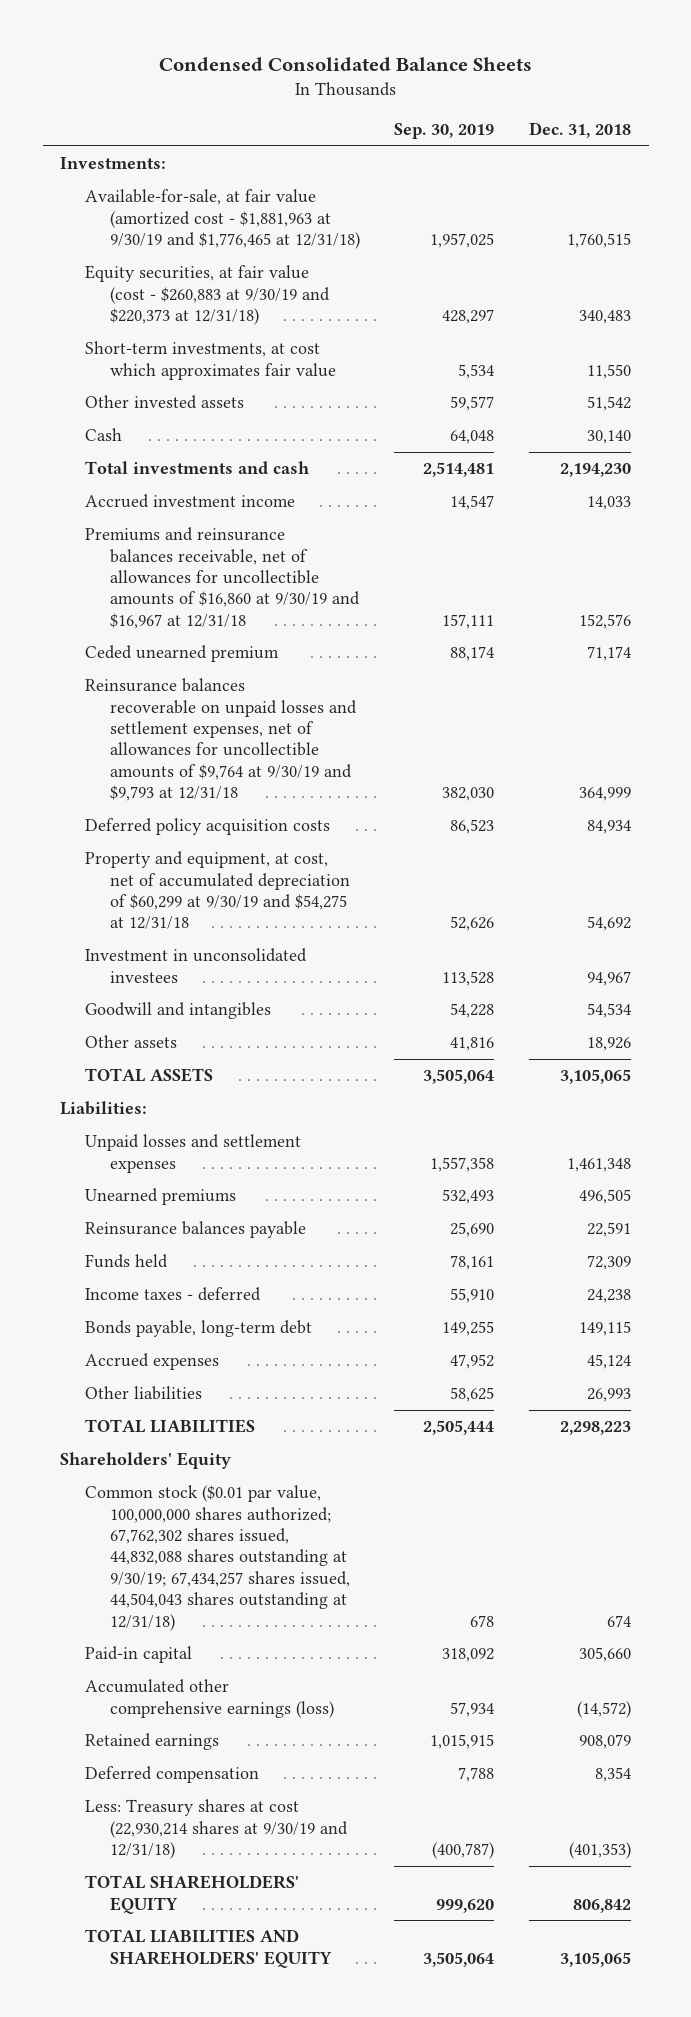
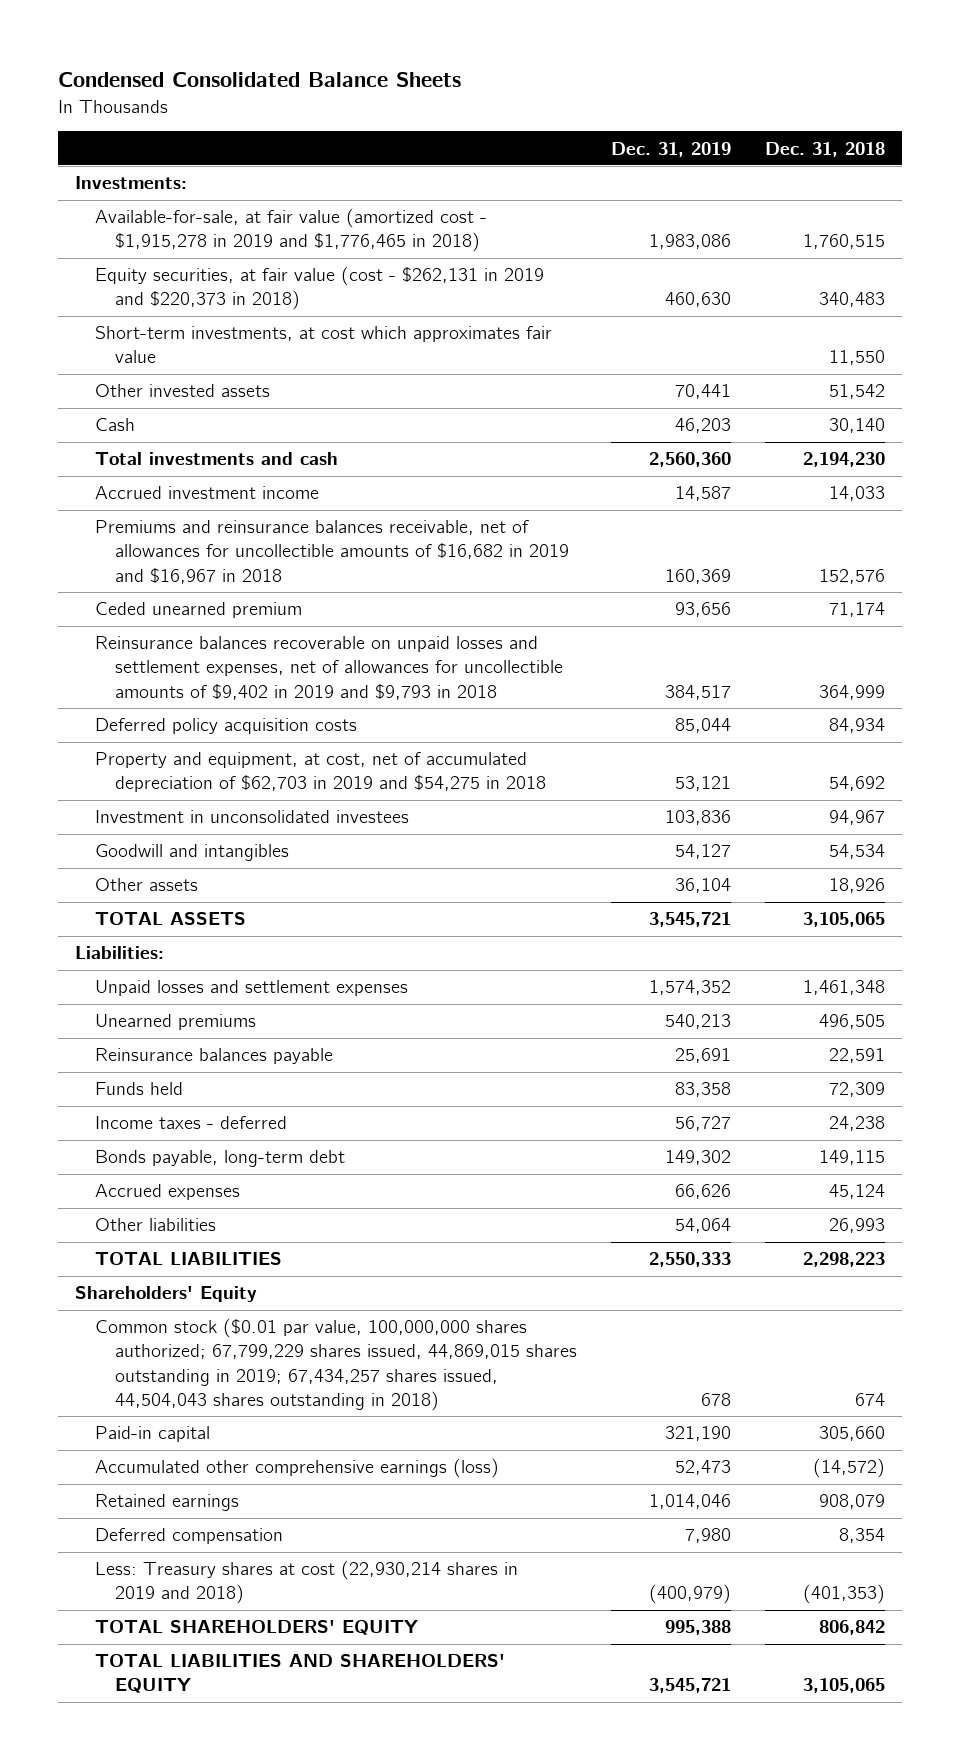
[394,123,495,140] Sep. 30, 2019 -> none
none -> [610,141,731,157] Dec. 31, 2019
[84,189,360,250] Available-for-sale, at fair value (amortized cost - $1,881,963 at 9/30/19 and $1,776,465 at 12/31/18) -> [94,208,487,253] Available-for-sale, at fair value (amortized cost - $1,915,278 in 2019 and $1,776,465 in 2018)
[84,265,330,326] Equity securities, at fair value (cost - $260,883 at 9/30/19 and $220,373 at 12/31/18) -> [94,266,544,311] Equity securities, at fair value (cost - $262,131 in 2019 and $220,373 in 2018)
[84,527,360,629] Premiums and reinsurance balances receivable, net of allowances for uncollectible amounts of $16,860 at 9/30/19 and $16,967 at 12/31/18 -> [94,520,569,584] Premiums and reinsurance balances receivable, net of allowances for uncollectible amounts of $16,682 in 2019 and $16,967 in 2018
[84,678,357,802] Reinsurance balances recoverable on unpaid losses and settlement expenses, net of allowances for uncollectible amounts of $9,764 at 9/30/19 and $9,793 at 12/31/18 -> [94,636,563,700] Reinsurance balances recoverable on unpaid losses and settlement expenses, net of allowances for uncollectible amounts of $9,402 in 2019 and $9,793 in 2018
[84,851,350,930] Property and equipment, at cost, net of accumulated depreciation of $60,299 at 9/30/19 and $54,275 at 12/31/18 -> [94,752,546,793] Property and equipment, at cost, net of accumulated depreciation of $62,703 in 2019 and $54,275 in 2018
[84,1485,350,1631] Common stock ($0.01 par value, 100,000,000 shares authorized; 67,762,302 shares issued, 44,832,088 shares outstanding at 9/30/19; 67,434,257 shares issued, 44,504,043 shares outstanding at 12/31/18) -> [94,1318,577,1411] Common stock ($0.01 par value, 100,000,000 shares authorized; 67,799,229 shares issued, 44,869,015 shares outstanding in 2019; 67,434,257 shares issued, 44,504,043 shares outstanding in 2018)
[84,1799,348,1860] Less: Treasury shares at cost (22,930,214 shares at 9/30/19 and 12/31/18) -> [94,1560,518,1605] Less: Treasury shares at cost (22,930,214 shares in 2019 and 2018)

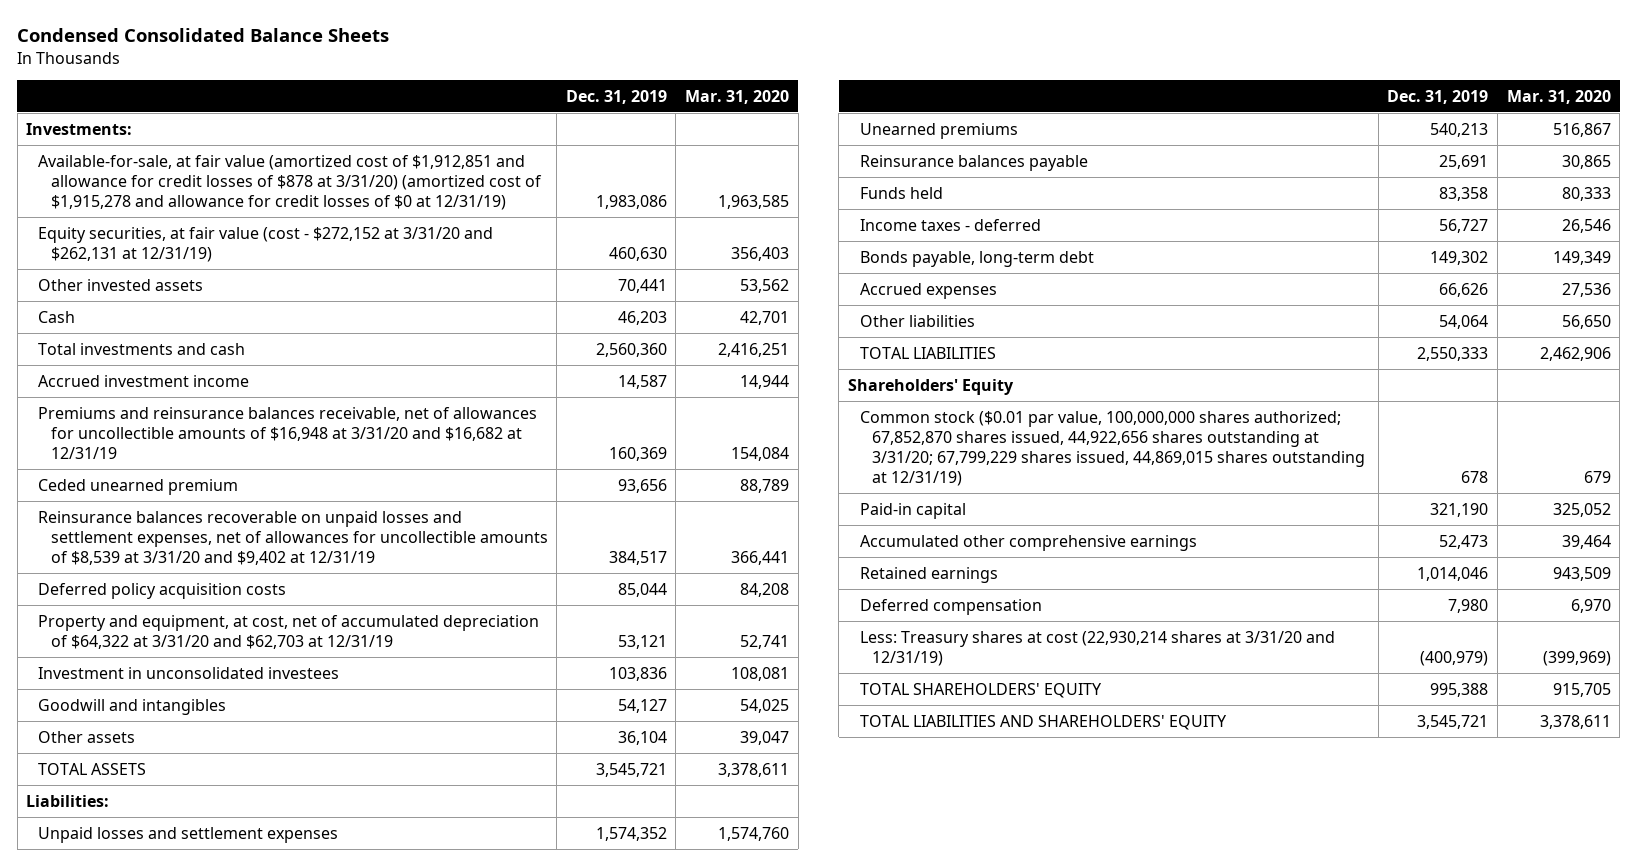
[764,141,885,157] Dec. 31, 2018 -> none
none -> [685,89,790,104] Mar. 31, 2020
[94,326,552,364] Short-term investments, at cost which approximates fair value -> none
[94,208,487,253] Available-for-sale, at fair value (amortized cost - $1,915,278 in 2019 and $1,776,465 in 2018) -> [38,154,542,210] Available-for-sale, at fair value (amortized cost of $1,912,851 and allowance for credit losses of $878 at 3/31/20) (amortized cost of $1,915,278 and allowance for credit losses of $0 at 12/31/19)
[94,266,544,311] Equity securities, at fair value (cost - $262,131 in 2019 and $220,373 in 2018) -> [38,226,494,262] Equity securities, at fair value (cost - $272,152 at 3/31/20 and $262,131 at 12/31/19)
[94,520,569,584] Premiums and reinsurance balances receivable, net of allowances for uncollectible amounts of $16,682 in 2019 and $16,967 in 2018 -> [38,406,538,459] Premiums and reinsurance balances receivable, net of allowances for uncollectible amounts of $16,948 at 3/31/20 and $16,682 at 12/31/19
[94,636,563,700] Reinsurance balances recoverable on unpaid losses and settlement expenses, net of allowances for uncollectible amounts of $9,402 in 2019 and $9,793 in 2018 -> [38,510,548,565] Reinsurance balances recoverable on unpaid losses and settlement expenses, net of allowances for uncollectible amounts of $8,539 at 3/31/20 and $9,402 at 12/31/19
[94,752,546,793] Property and equipment, at cost, net of accumulated depreciation of $62,703 in 2019 and $54,275 in 2018 -> [38,614,540,649] Property and equipment, at cost, net of accumulated depreciation of $64,322 at 3/31/20 and $62,703 at 12/31/19
[94,1318,577,1411] Common stock ($0.01 par value, 100,000,000 shares authorized; 67,799,229 shares issued, 44,869,015 shares outstanding in 2019; 67,434,257 shares issued, 44,504,043 shares outstanding in 2018) -> [859,410,1366,486] Common stock ($0.01 par value, 100,000,000 shares authorized; 67,852,870 shares issued, 44,922,656 shares outstanding at 3/31/20; 67,799,229 shares issued, 44,869,015 shares outstanding at 12/31/19)
[94,1458,499,1479] Accumulated other comprehensive earnings (loss) -> [859,534,1197,551] Accumulated other comprehensive earnings
[94,1560,518,1605] Less: Treasury shares at cost (22,930,214 shares in 2019 and 2018) -> [859,630,1335,666] Less: Treasury shares at cost (22,930,214 shares at 3/31/20 and 12/31/19)

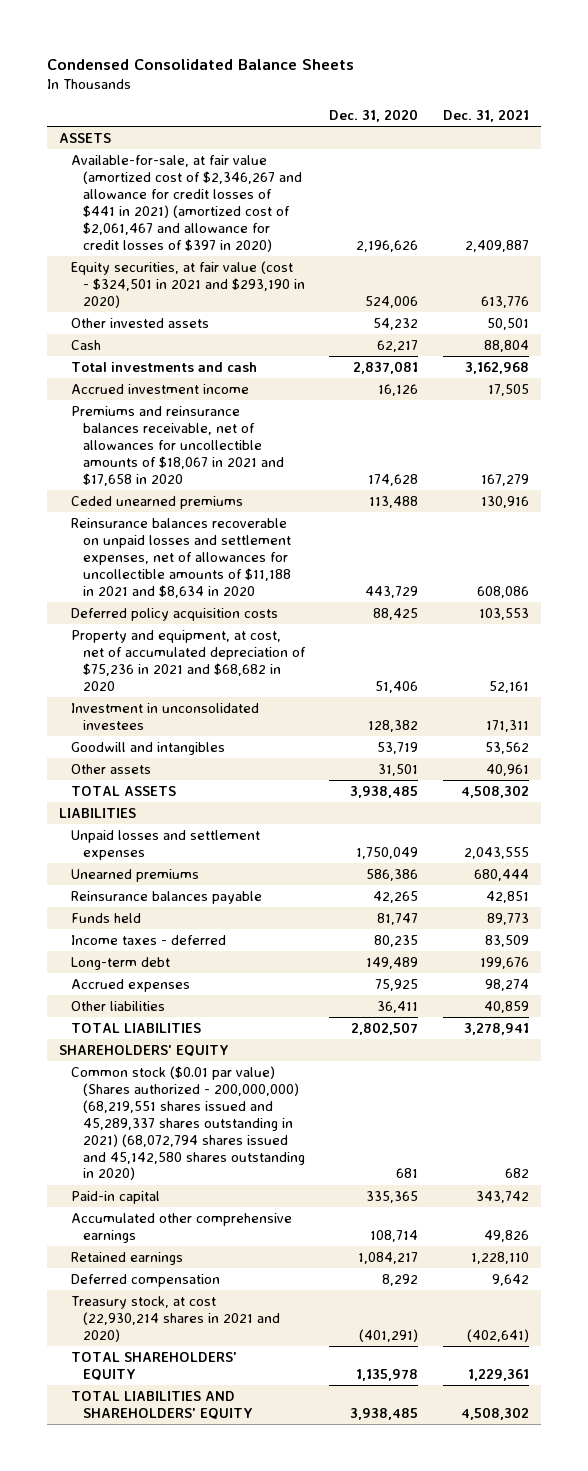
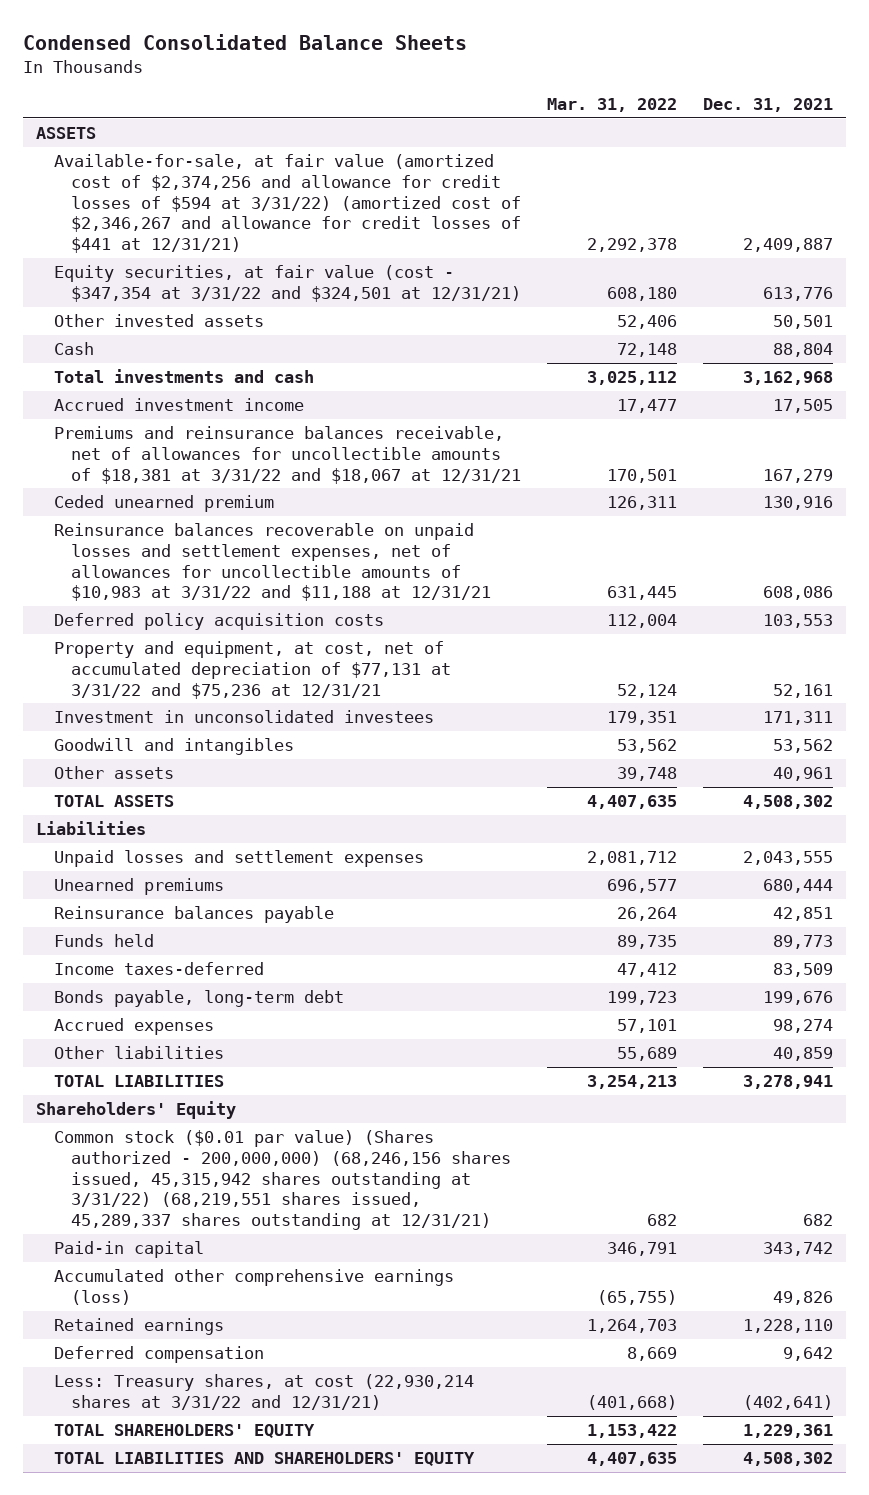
[329,108,419,122] Dec. 31, 2020 -> none
none -> [547,97,678,112] Mar. 31, 2022
[71,155,303,252] Available-for-sale, at fair value (amortized cost of $2,346,267 and allowance for credit losses of $441 in 2021) (amortized cost of $2,061,467 and allowance for credit losses of $397 in 2020) -> [53,154,522,253] Available-for-sale, at fair value (amortized cost of $2,374,256 and allowance for credit losses of $594 at 3/31/22) (amortized cost of $2,346,267 and allowance for credit losses of $441 at 12/31/21)
[71,261,306,308] Equity securities, at fair value (cost - $324,501 in 2021 and $293,190 in 2020) -> [53,265,522,302] Equity securities, at fair value (cost - $347,354 at 3/31/22 and $324,501 at 12/31/21)
[71,406,285,486] Premiums and reinsurance balances receivable, net of allowances for uncollectible amounts of $18,067 in 2021 and $17,658 in 2020 -> [53,426,522,484] Premiums and reinsurance balances receivable, net of allowances for uncollectible amounts of $18,381 at 3/31/22 and $18,067 at 12/31/21
[71,496,244,510] Ceded unearned premiums -> [53,495,274,513] Ceded unearned premium
[71,518,292,598] Reinsurance balances recoverable on unpaid losses and settlement expenses, net of allowances for uncollectible amounts of $11,188 in 2021 and $8,634 in 2020 -> [53,523,492,602] Reinsurance balances recoverable on unpaid losses and settlement expenses, net of allowances for uncollectible amounts of $10,983 at 3/31/22 and $11,188 at 12/31/21
[71,630,307,691] Property and equipment, at cost, net of accumulated depreciation of $75,236 in 2021 and $68,682 in 2020 -> [53,641,452,699] Property and equipment, at cost, net of accumulated depreciation of $77,131 at 3/31/22 and $75,236 at 12/31/21
[59,808,137,819] LIABILITIES -> [36,821,147,836] Liabilities
[71,935,227,946] Income taxes - deferred -> [53,962,264,976] Income taxes-deferred
[71,957,171,971] Long-term debt -> [53,990,344,1008] Bonds payable, long-term debt
[59,1045,230,1057] SHAREHOLDERS' EQUITY -> [36,1101,237,1120] Shareholders' Equity
[71,1066,306,1181] Common stock ($0.01 par value) (Shares authorized - 200,000,000) (68,219,551 shares issued and 45,289,337 shares outstanding in 2021) (68,072,794 shares issued and 45,142,580 shares outstanding in 2020) -> [53,1130,512,1230] Common stock ($0.01 par value) (Shares authorized - 200,000,000) (68,246,156 shares issued, 45,315,942 shares outstanding at 3/31/22) (68,219,551 shares issued, 45,289,337 shares outstanding at 12/31/21)
[71,1213,293,1244] Accumulated other comprehensive earnings -> [53,1269,454,1305] Accumulated other comprehensive earnings (loss)
[71,1296,281,1342] Treasury stock, at cost (22,930,214 shares in 2021 and 2020) -> [53,1374,474,1410] Less: Treasury shares, at cost (22,930,214 shares at 3/31/22 and 12/31/21)

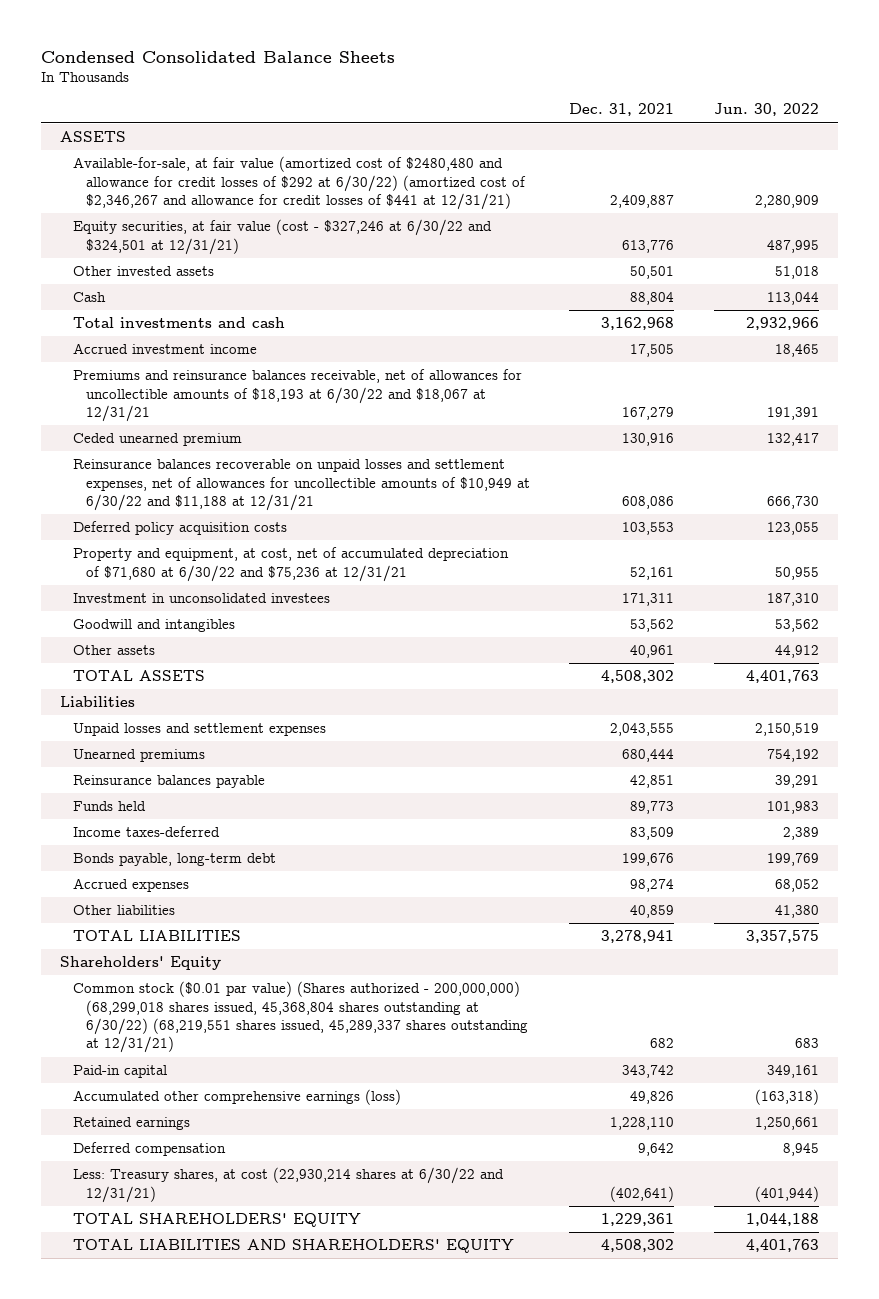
[547,97,678,112] Mar. 31, 2022 -> none
none -> [713,103,819,117] Jun. 30, 2022
[53,154,522,253] Available-for-sale, at fair value (amortized cost of $2,374,256 and allowance for credit losses of $594 at 3/31/22) (amortized cost of $2,346,267 and allowance for credit losses of $441 at 12/31/21) -> [72,156,526,210] Available-for-sale, at fair value (amortized cost of $2480,480 and allowance for credit losses of $292 at 6/30/22) (amortized cost of $2,346,267 and allowance for credit losses of $441 at 12/31/21)
[53,265,522,302] Equity securities, at fair value (cost - $347,354 at 3/31/22 and $324,501 at 12/31/21) -> [72,219,492,255] Equity securities, at fair value (cost - $327,246 at 6/30/22 and $324,501 at 12/31/21)
[53,426,522,484] Premiums and reinsurance balances receivable, net of allowances for uncollectible amounts of $18,381 at 3/31/22 and $18,067 at 12/31/21 -> [72,369,522,422] Premiums and reinsurance balances receivable, net of allowances for uncollectible amounts of $18,193 at 6/30/22 and $18,067 at 12/31/21
[53,523,492,602] Reinsurance balances recoverable on unpaid losses and settlement expenses, net of allowances for uncollectible amounts of $10,983 at 3/31/22 and $11,188 at 12/31/21 -> [72,459,530,511] Reinsurance balances recoverable on unpaid losses and settlement expenses, net of allowances for uncollectible amounts of $10,949 at 6/30/22 and $11,188 at 12/31/21
[53,641,452,699] Property and equipment, at cost, net of accumulated depreciation of $77,131 at 3/31/22 and $75,236 at 12/31/21 -> [72,547,509,582] Property and equipment, at cost, net of accumulated depreciation of $71,680 at 6/30/22 and $75,236 at 12/31/21
[53,1130,512,1230] Common stock ($0.01 par value) (Shares authorized - 200,000,000) (68,246,156 shares issued, 45,315,942 shares outstanding at 3/31/22) (68,219,551 shares issued, 45,289,337 shares outstanding at 12/31/21) -> [72,981,528,1054] Common stock ($0.01 par value) (Shares authorized - 200,000,000) (68,299,018 shares issued, 45,368,804 shares outstanding at 6/30/22) (68,219,551 shares issued, 45,289,337 shares outstanding at 12/31/21)
[53,1374,474,1410] Less: Treasury shares, at cost (22,930,214 shares at 3/31/22 and 12/31/21) -> [72,1167,504,1203] Less: Treasury shares, at cost (22,930,214 shares at 6/30/22 and 12/31/21)

